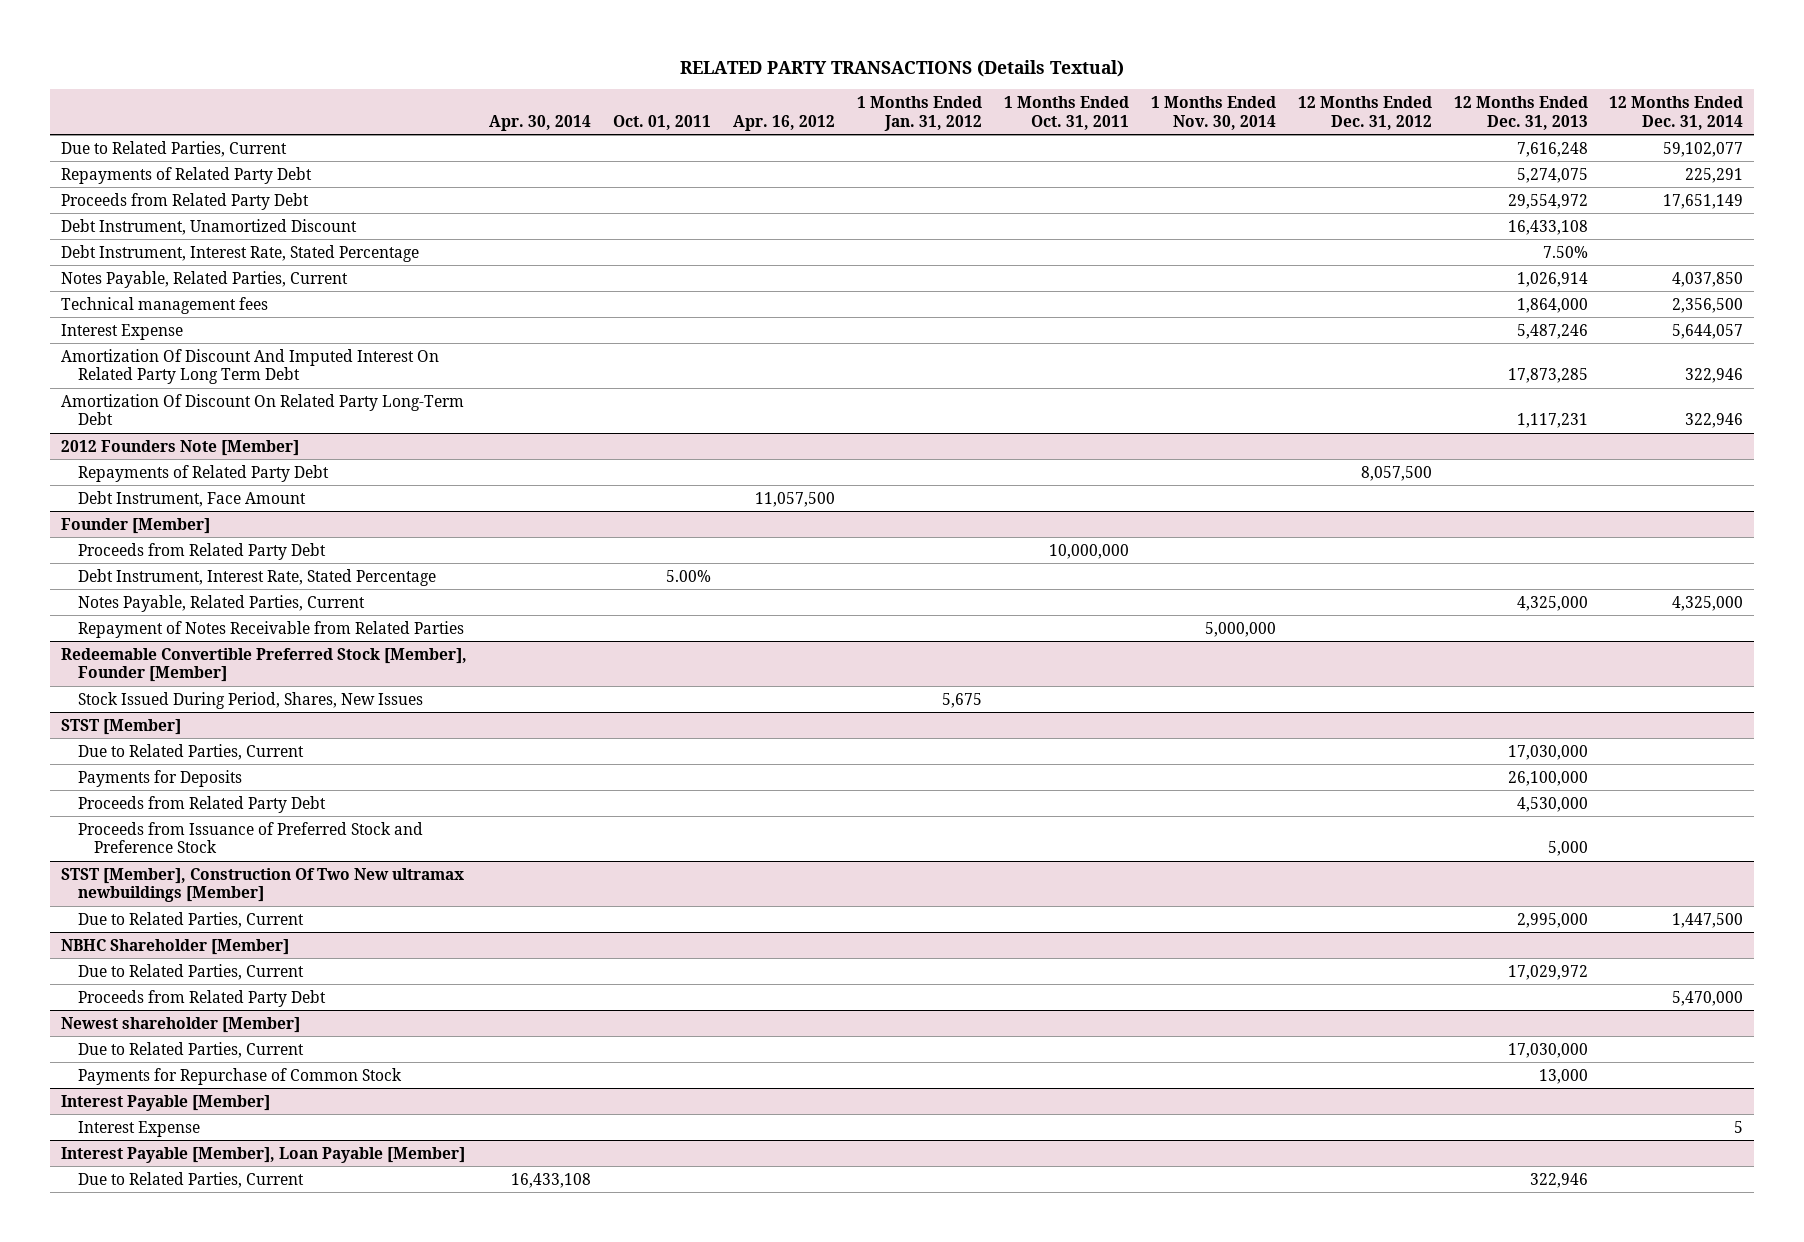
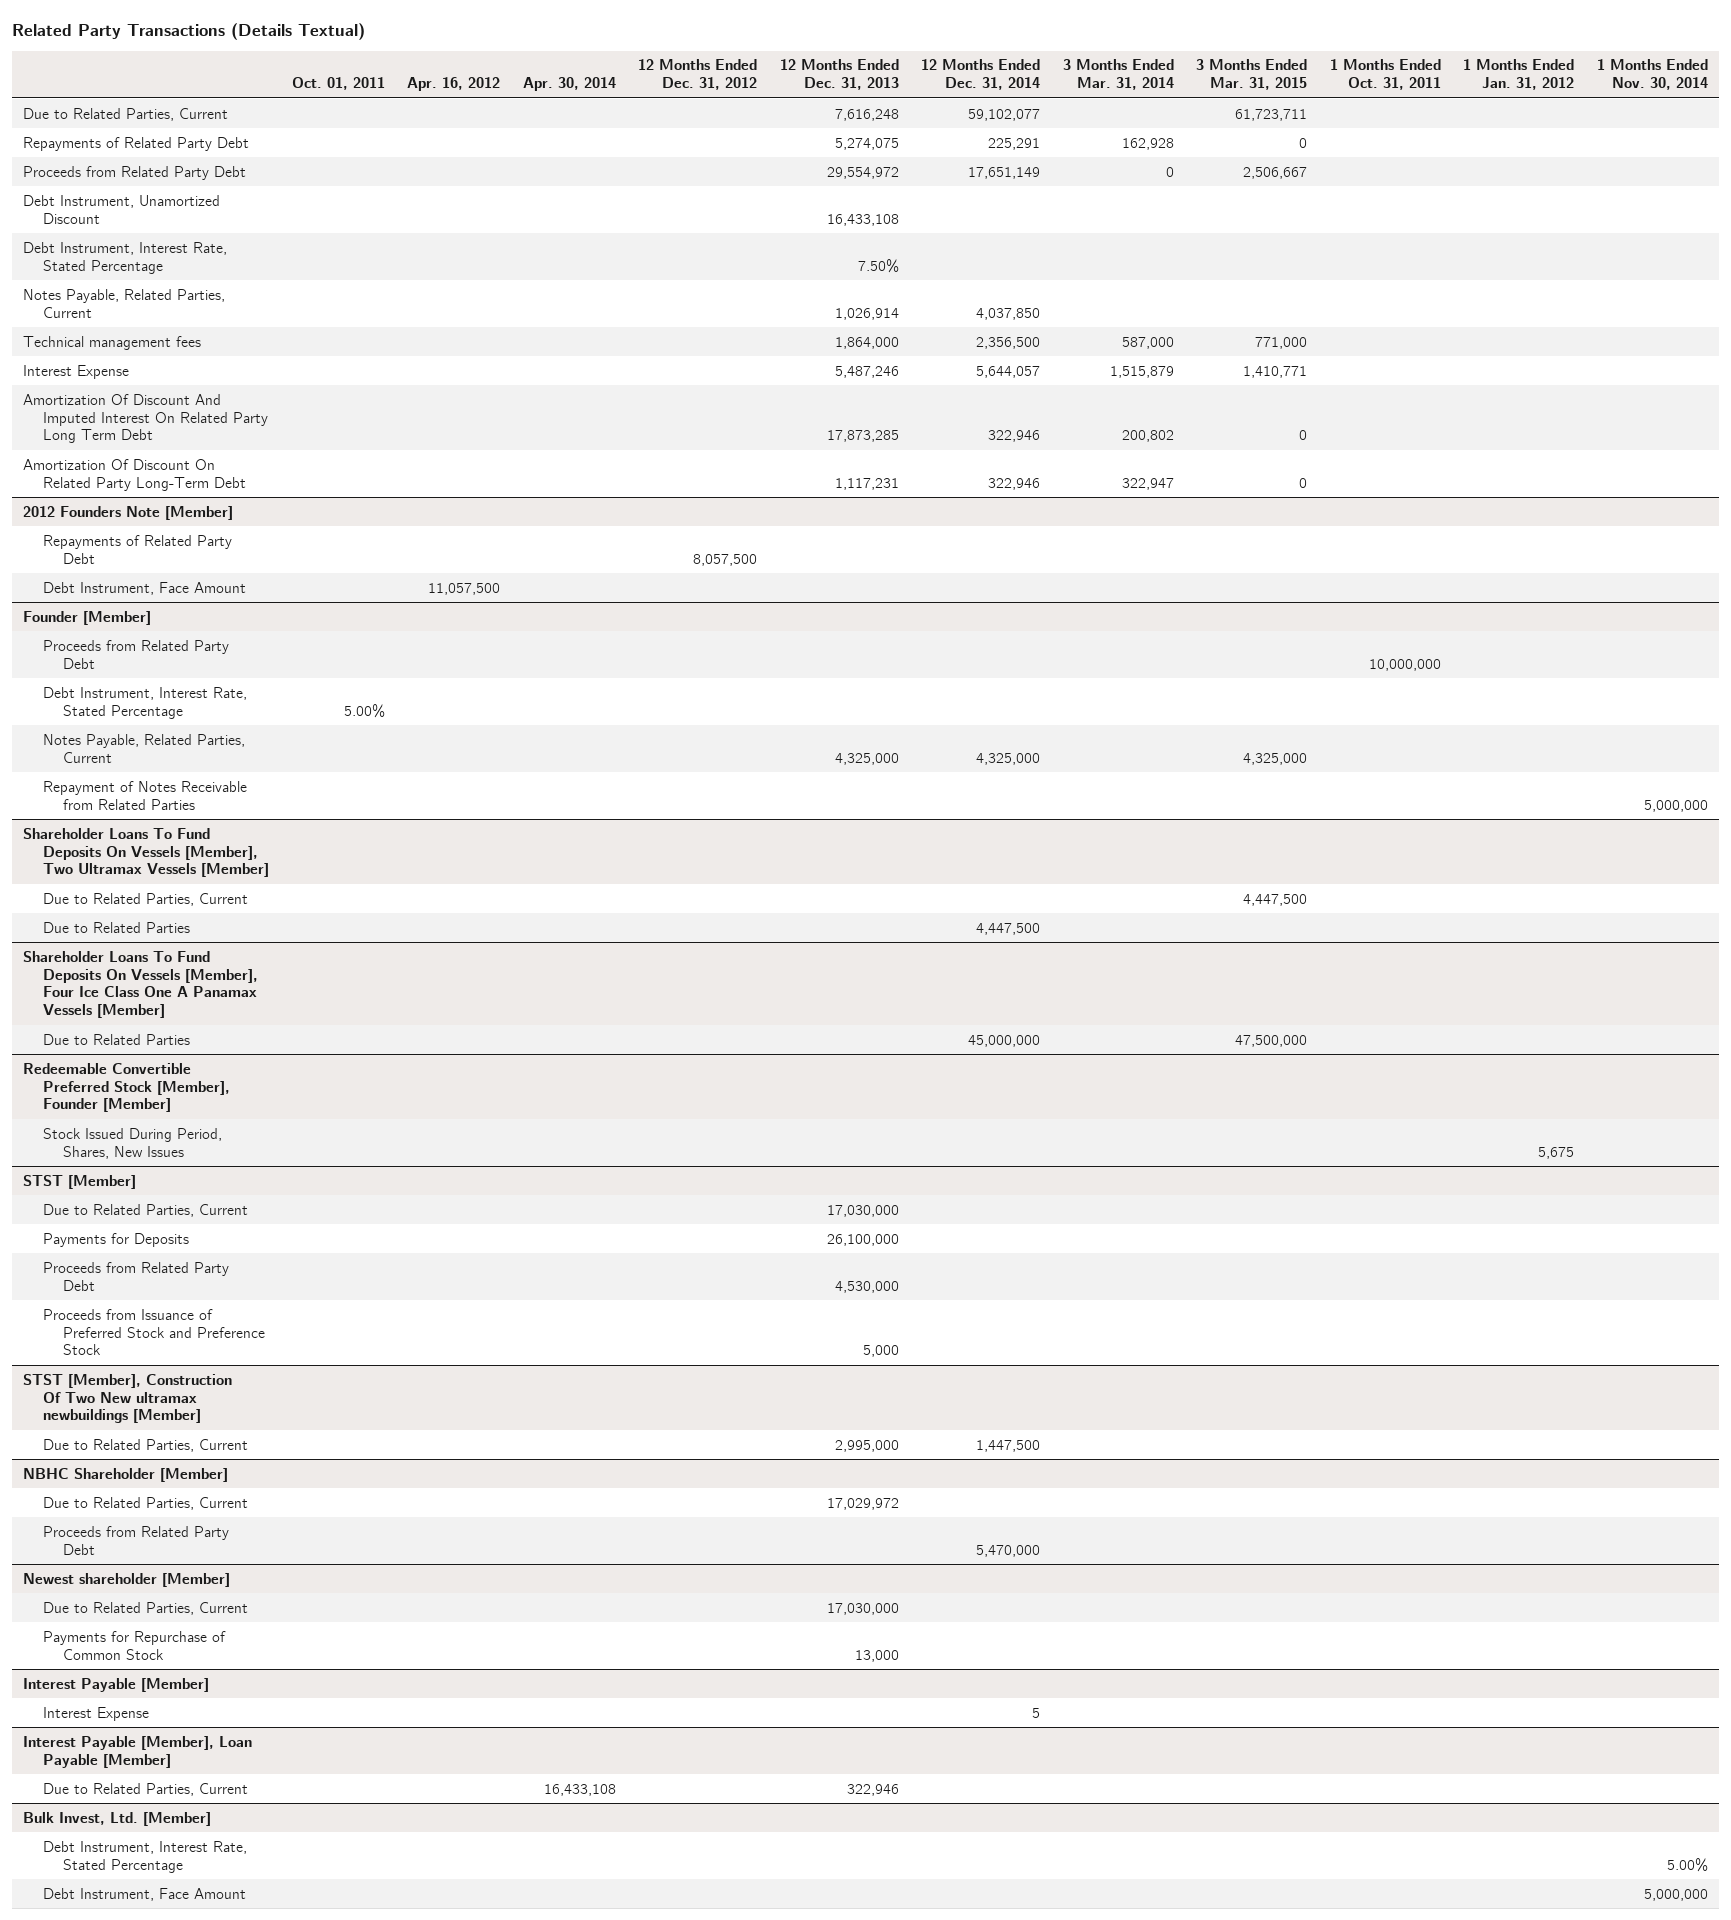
[680,59,1125,77] RELATED PARTY TRANSACTIONS (Details Textual) -> [12,22,366,40] Related Party Transactions (Details Textual)
none -> [1062,59,1174,91] 3 Months Ended Mar. 31, 2014
none -> [1196,59,1308,91] 3 Months Ended Mar. 31, 2015
none -> [23,827,270,878] Shareholder Loans To Fund Deposits On Vessels [Member], Two Ultramax Vessels [Member]
none -> [43,892,249,906] Due to Related Parties, Current
none -> [43,921,191,933] Due to Related Parties
none -> [23,950,259,1019] Shareholder Loans To Fund Deposits On Vessels [Member], Four Ice Class One A Panamax Vessels [Member]
none -> [43,1033,191,1045] Due to Related Parties
none -> [23,1811,212,1826] Bulk Invest, Ltd. [Member]
none -> [43,1840,248,1873] Debt Instrument, Interest Rate, Stated Percentage
none -> [43,1887,247,1901] Debt Instrument, Face Amount

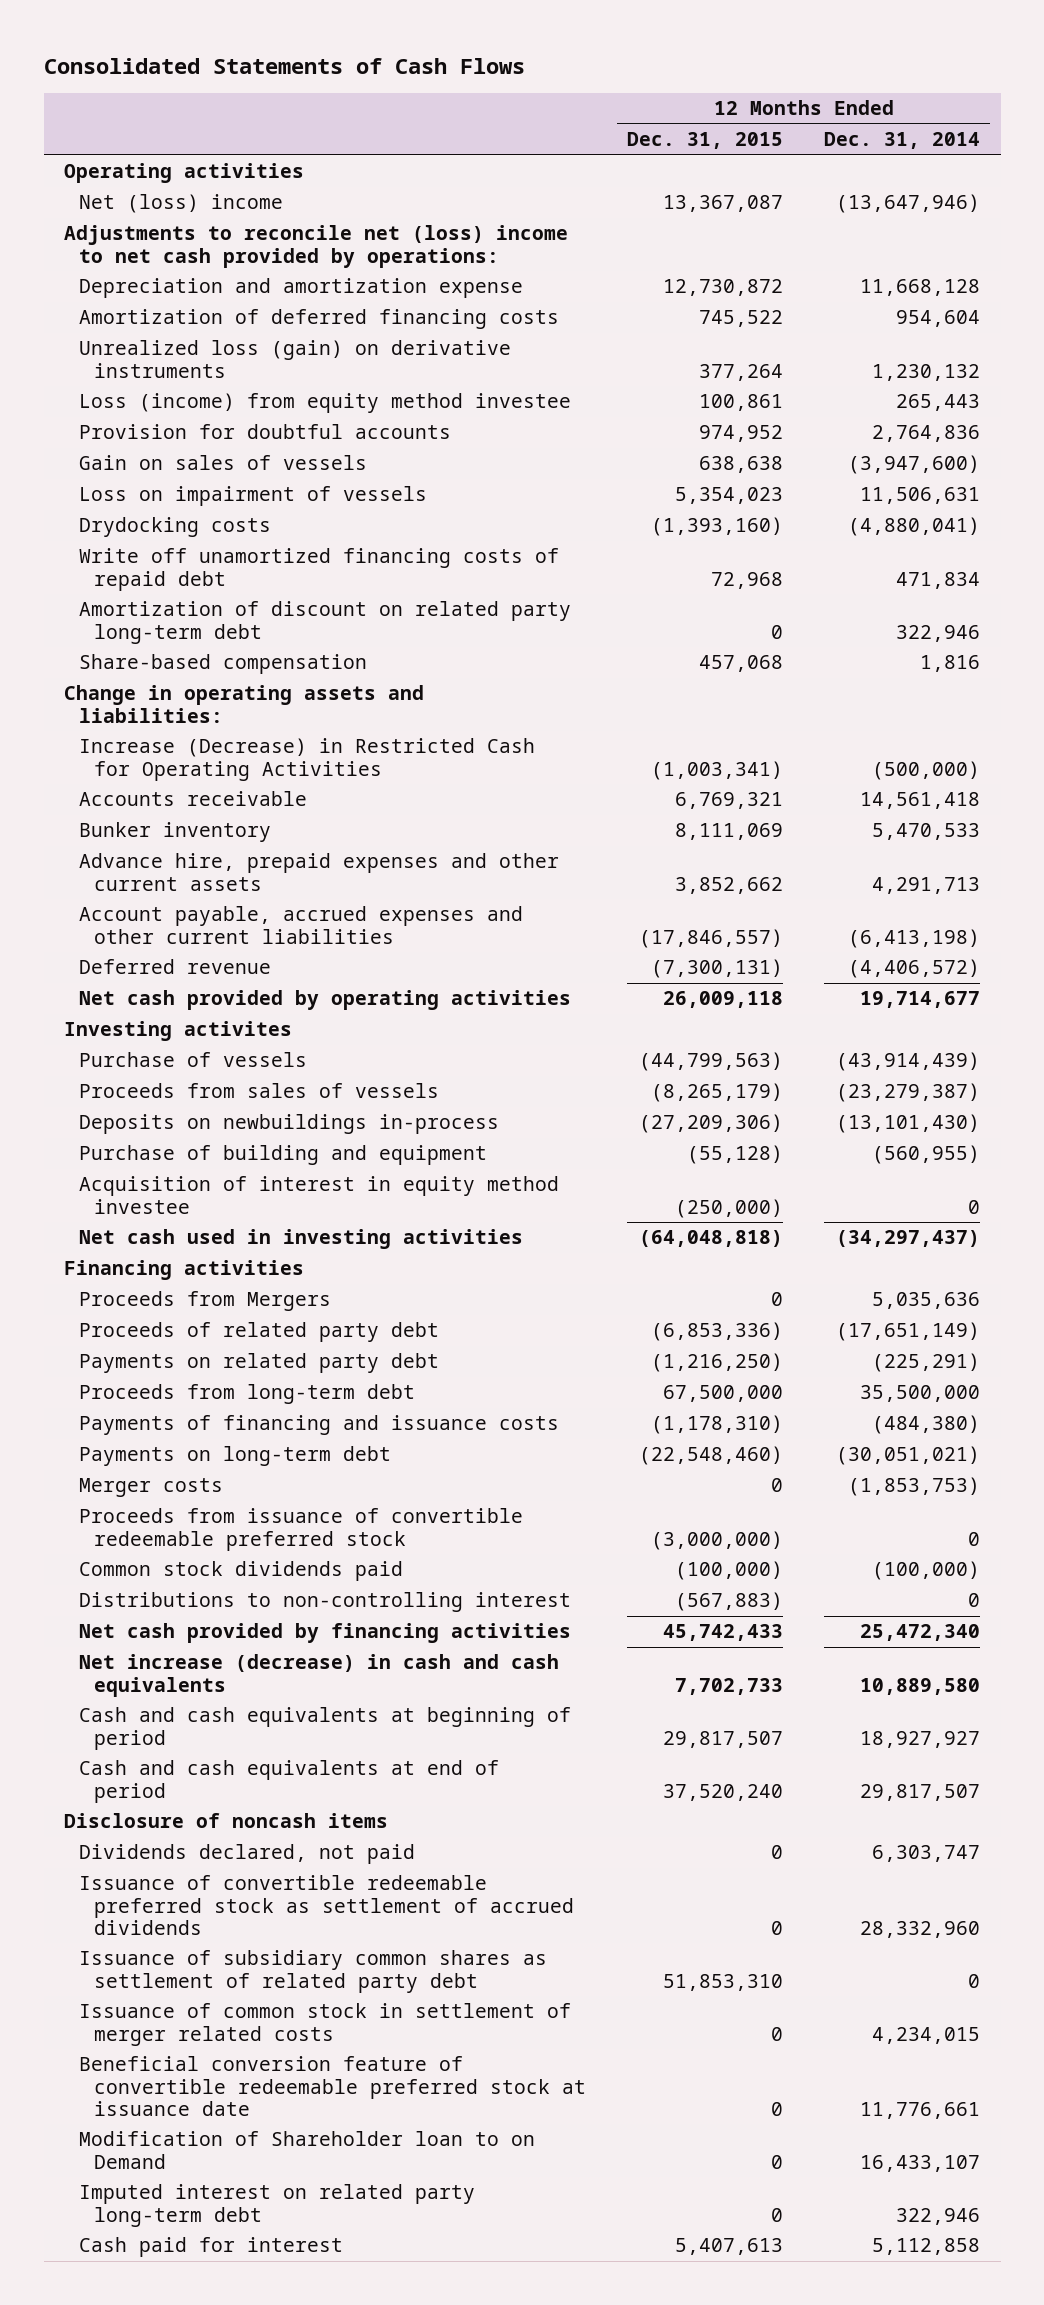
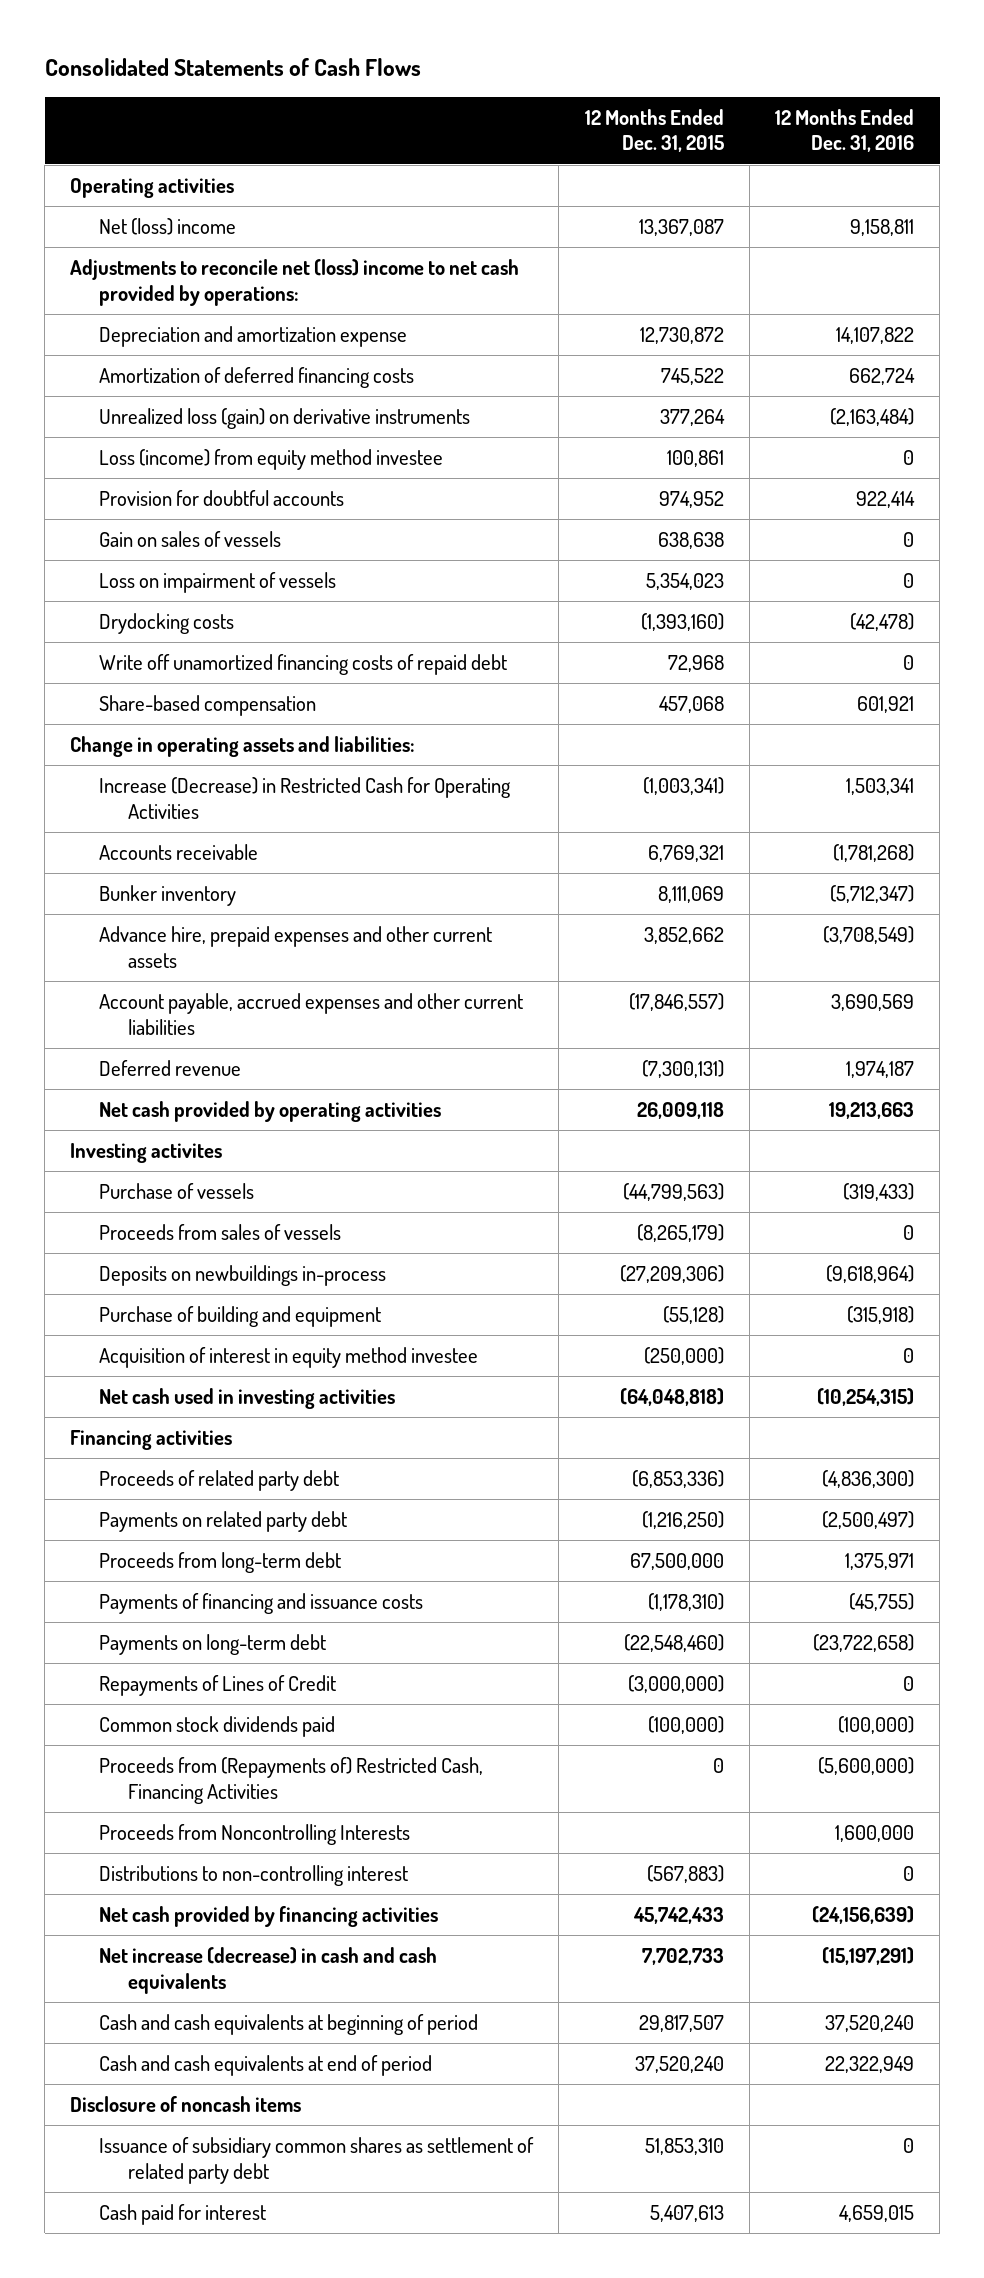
[824,132,981,150] Dec. 31, 2014 -> none
none -> [774,108,914,153] 12 Months Ended Dec. 31, 2016
[79,601,572,644] Amortization of discount on related party long-term debt -> none
[79,1291,332,1312] Proceeds from Mergers -> none
[79,1478,224,1498] Merger costs -> none
[79,1508,524,1551] Proceeds from issuance of convertible redeemable preferred stock -> none
none -> [99,1674,337,1696] Repayments of Lines of Credit
none -> [99,1756,484,1804] Proceeds from (Repayments of) Restricted Cash, Financing Activities
none -> [99,1823,411,1845] Proceeds from Noncontrolling Interests
[79,1844,416,1865] Dividends declared, not paid -> none
[79,1875,575,1935] Issuance of convertible redeemable preferred stock as settlement of accrued dividends -> none
[79,2003,572,2046] Issuance of common stock in settlement of merger related costs -> none
[79,2056,587,2116] Beneficial conversion feature of convertible redeemable preferred stock at issuance date -> none
[79,2131,536,2169] Modification of Shareholder loan to on Demand -> none
[79,2184,476,2227] Imputed interest on related party long-term debt -> none

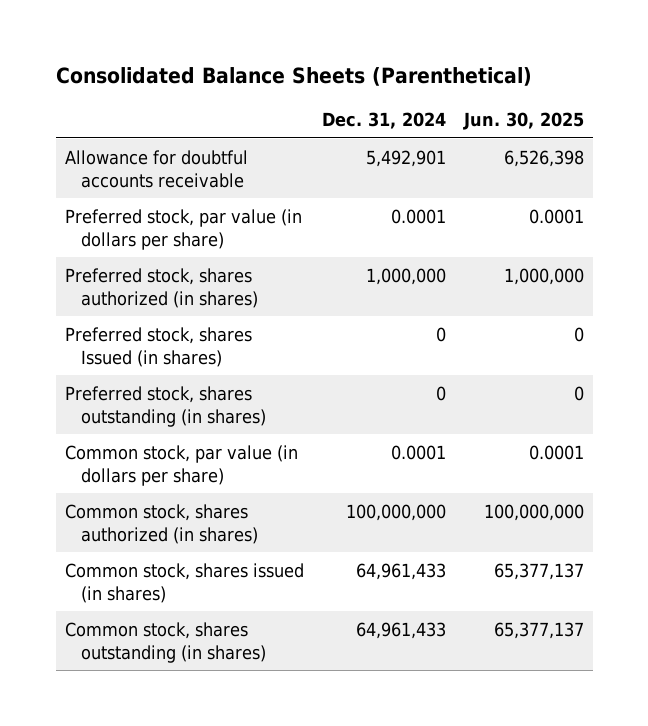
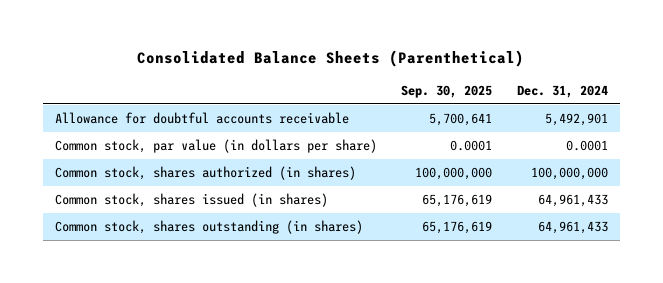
[462,111,584,130] Jun. 30, 2025 -> none
none -> [401,84,493,98] Sep. 30, 2025
[64,208,302,250] Preferred stock, par value (in dollars per share) -> none
[64,267,259,308] Preferred stock, shares authorized (in shares) -> none
[64,326,252,367] Preferred stock, shares Issued (in shares) -> none
[64,385,267,427] Preferred stock, shares outstanding (in shares) -> none

